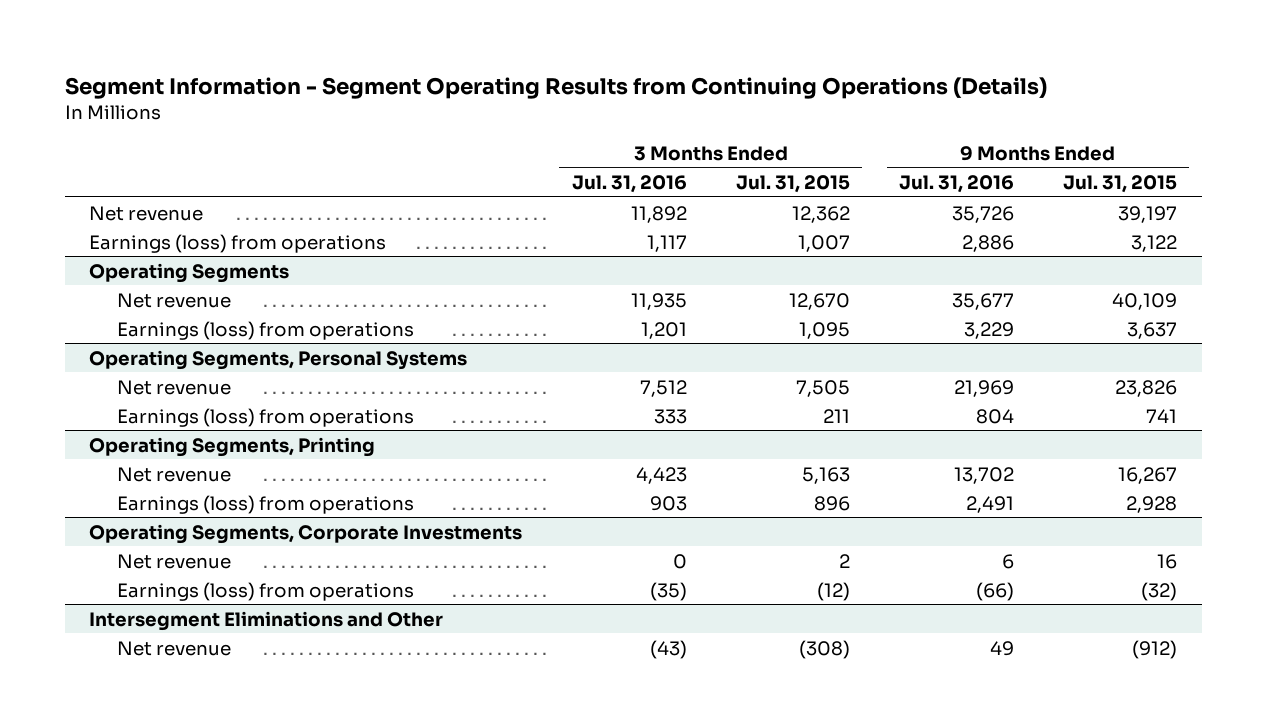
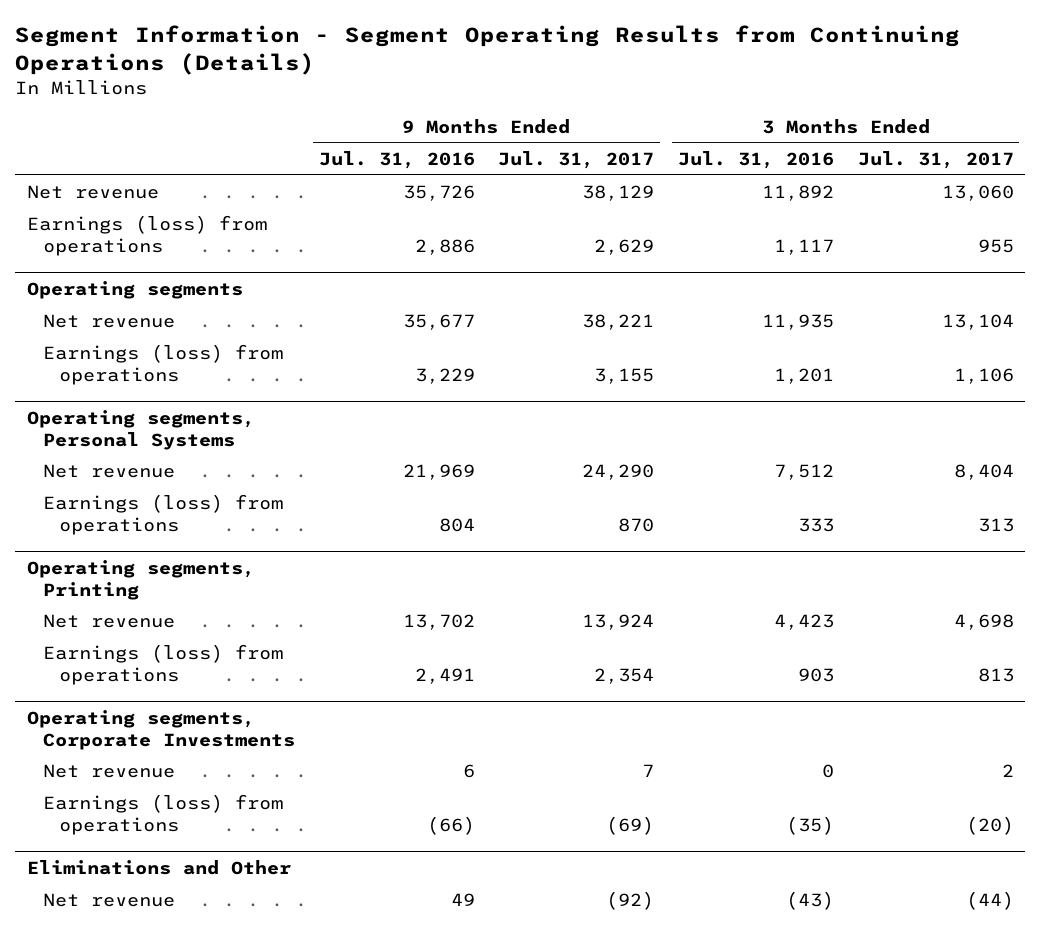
[735,175,850,194] Jul. 31, 2015 -> none
[1063,175,1178,194] Jul. 31, 2015 -> none
none -> [498,150,655,169] Jul. 31, 2017
none -> [857,150,1014,169] Jul. 31, 2017
[89,262,290,283] Operating Segments -> [26,280,243,299] Operating segments
[89,349,468,370] Operating Segments, Personal Systems -> [26,409,255,450] Operating segments, Personal Systems
[89,436,376,457] Operating Segments, Printing -> [26,559,255,600] Operating segments, Printing
[89,523,523,544] Operating Segments, Corporate Investments -> [26,709,295,750] Operating segments, Corporate Investments
[89,610,444,631] Intersegment Eliminations and Other -> [26,859,291,875] Eliminations and Other

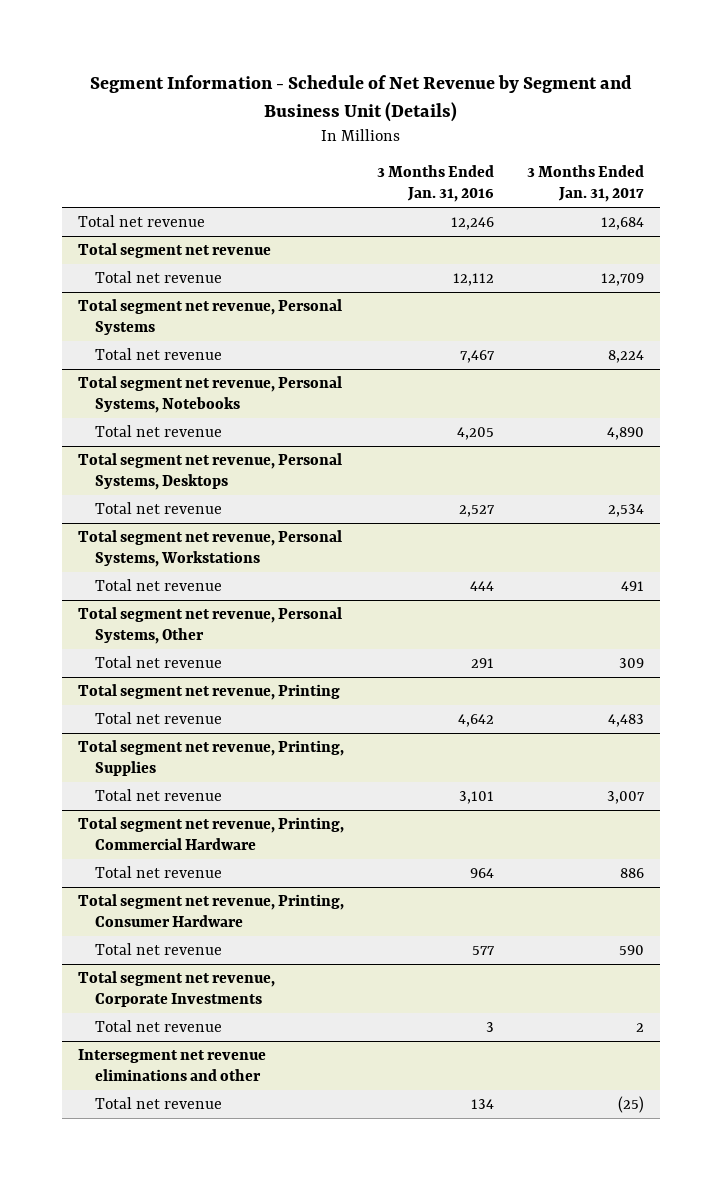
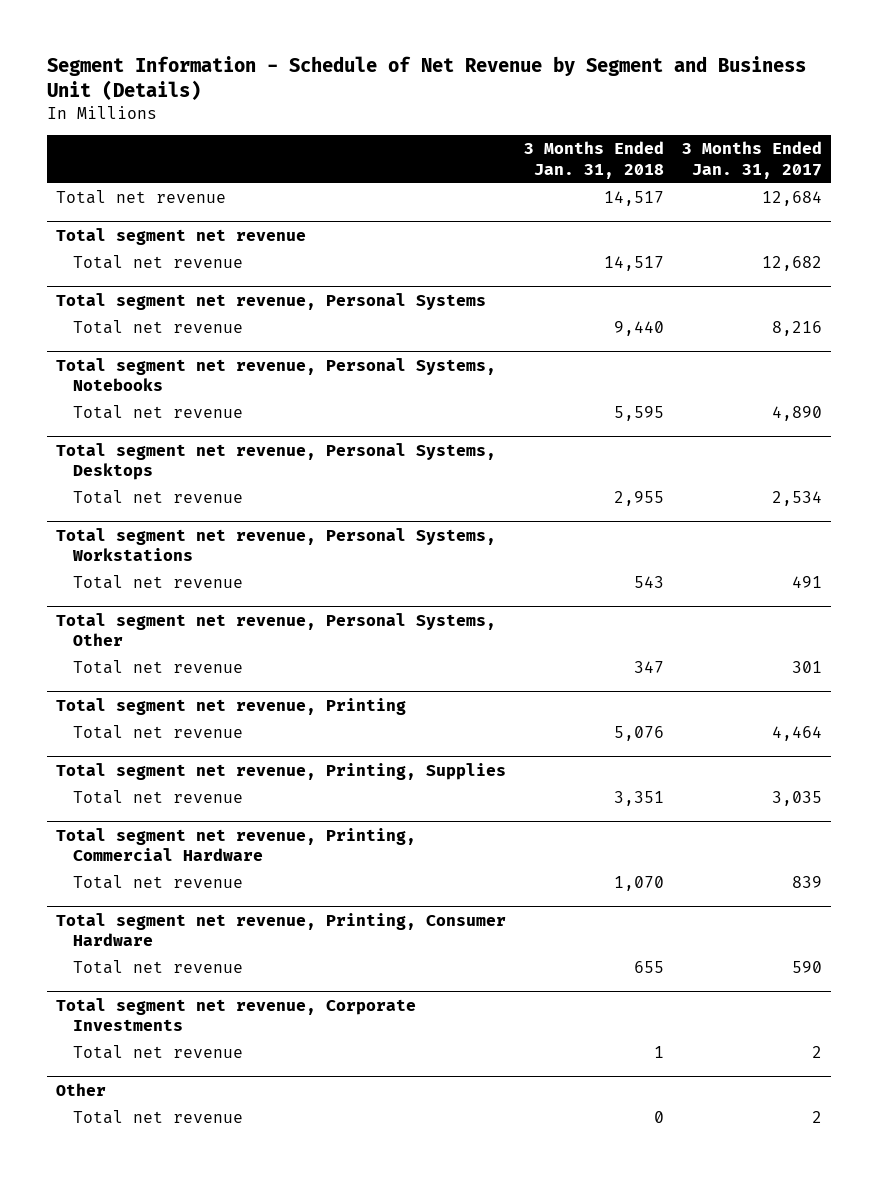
[376,165,494,203] 3 Months Ended Jan. 31, 2016 -> none
none -> [523,141,664,179] 3 Months Ended Jan. 31, 2018
[600,273,644,287] 12,709 -> [761,256,822,272] 12,682
[607,350,644,364] 8,224 -> [771,321,822,337] 8,216
[618,658,644,669] 309 -> [791,661,822,674] 301
[607,714,644,728] 4,483 -> [771,726,822,742] 4,464
[606,791,645,805] 3,007 -> [771,791,822,807] 3,035
[619,868,644,879] 886 -> [791,876,822,889] 839
[78,1049,267,1081] Intersegment net revenue eliminations and other -> none
none -> [55,1082,106,1096] Other
[617,1096,644,1114] (25) -> [811,1111,822,1124] 2

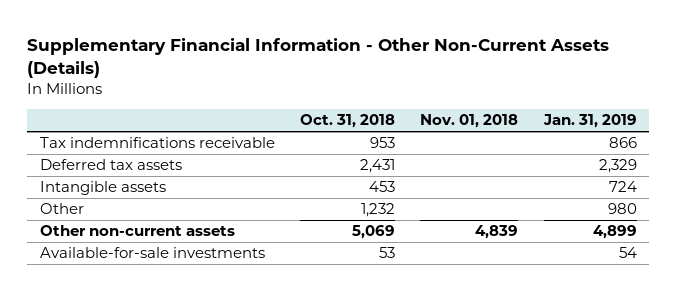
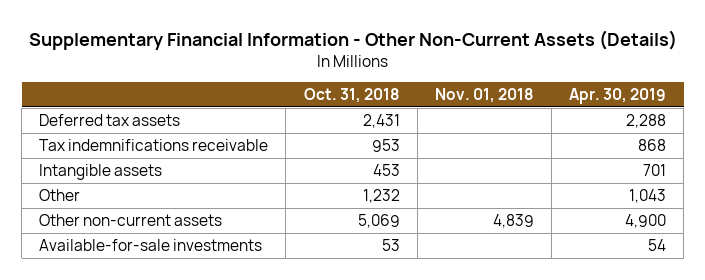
[542,114,637,129] Jan. 31, 2019 -> none
none -> [569,88,667,105] Apr. 30, 2019
[39,137,275,149] Tax indemnifications receivable -> [39,138,269,151] Tax indemnifications receivable

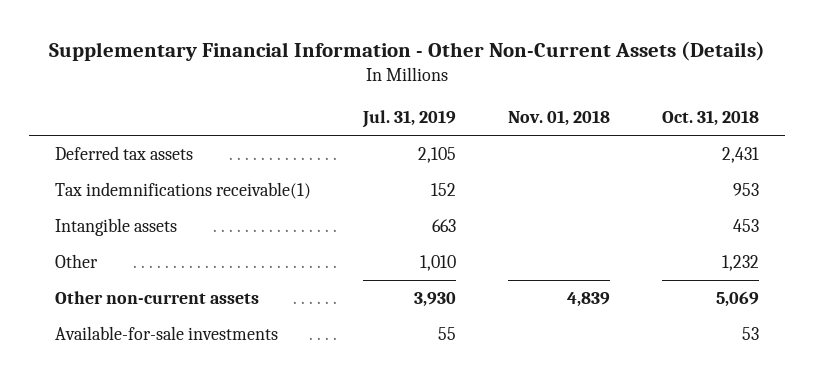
[569,88,667,105] Apr. 30, 2019 -> none
none -> [362,110,457,129] Jul. 31, 2019
[39,138,269,151] Tax indemnifications receivable -> [55,182,312,200] Tax indemnifications receivable(1)

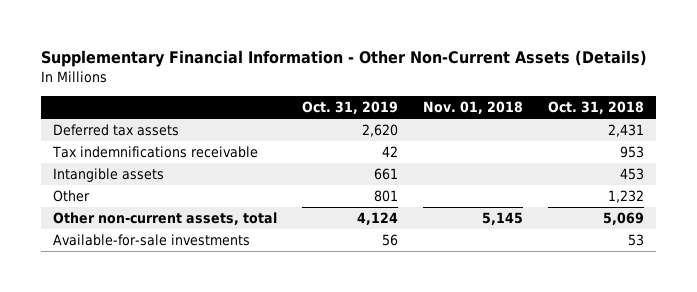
[362,110,457,129] Jul. 31, 2019 -> none
none -> [302,101,399,115] Oct. 31, 2019
[55,182,312,200] Tax indemnifications receivable(1) -> [52,146,259,159] Tax indemnifications receivable
[55,291,260,305] Other non-current assets -> [53,212,278,226] Other non-current assets, total
[567,292,611,308] 4,839 -> [481,212,523,226] 5,145

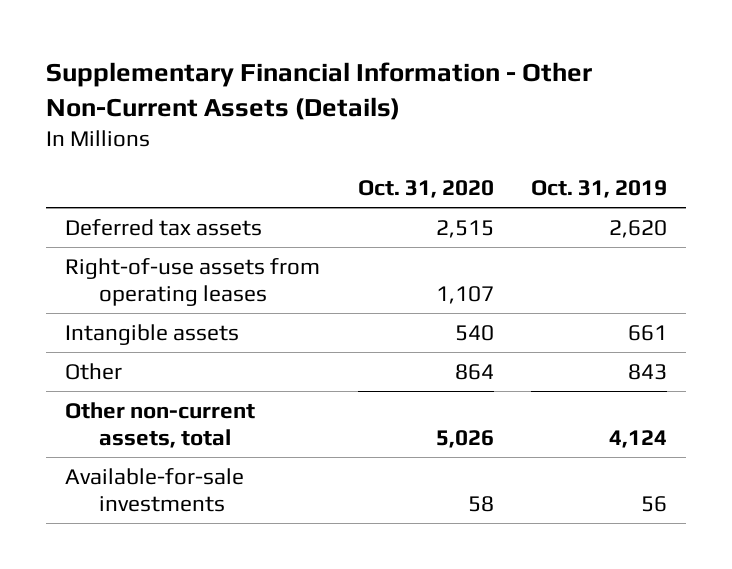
[422,101,523,115] Nov. 01, 2018 -> none
[547,101,644,115] Oct. 31, 2018 -> none
none -> [357,180,494,199] Oct. 31, 2020
[52,146,259,159] Tax indemnifications receivable -> none
none -> [64,257,320,306] Right-of-use assets from operating leases
[374,190,399,203] 801 -> [628,363,668,380] 843

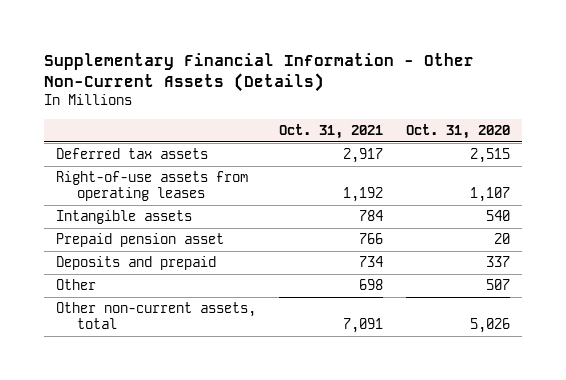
[531,180,668,199] Oct. 31, 2019 -> none
none -> [279,123,384,139] Oct. 31, 2021
none -> [56,233,225,248] Prepaid pension asset
none -> [56,256,217,271] Deposits and prepaid
[454,363,494,380] 864 -> [486,279,511,291] 507
[64,467,244,512] Available-for-sale investments -> none

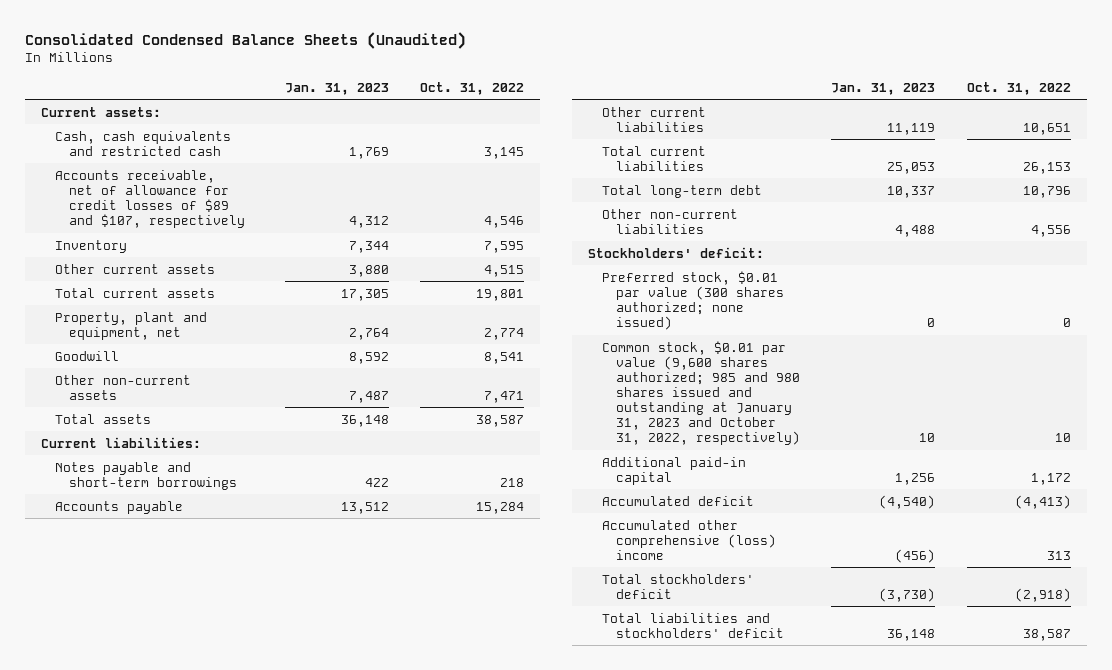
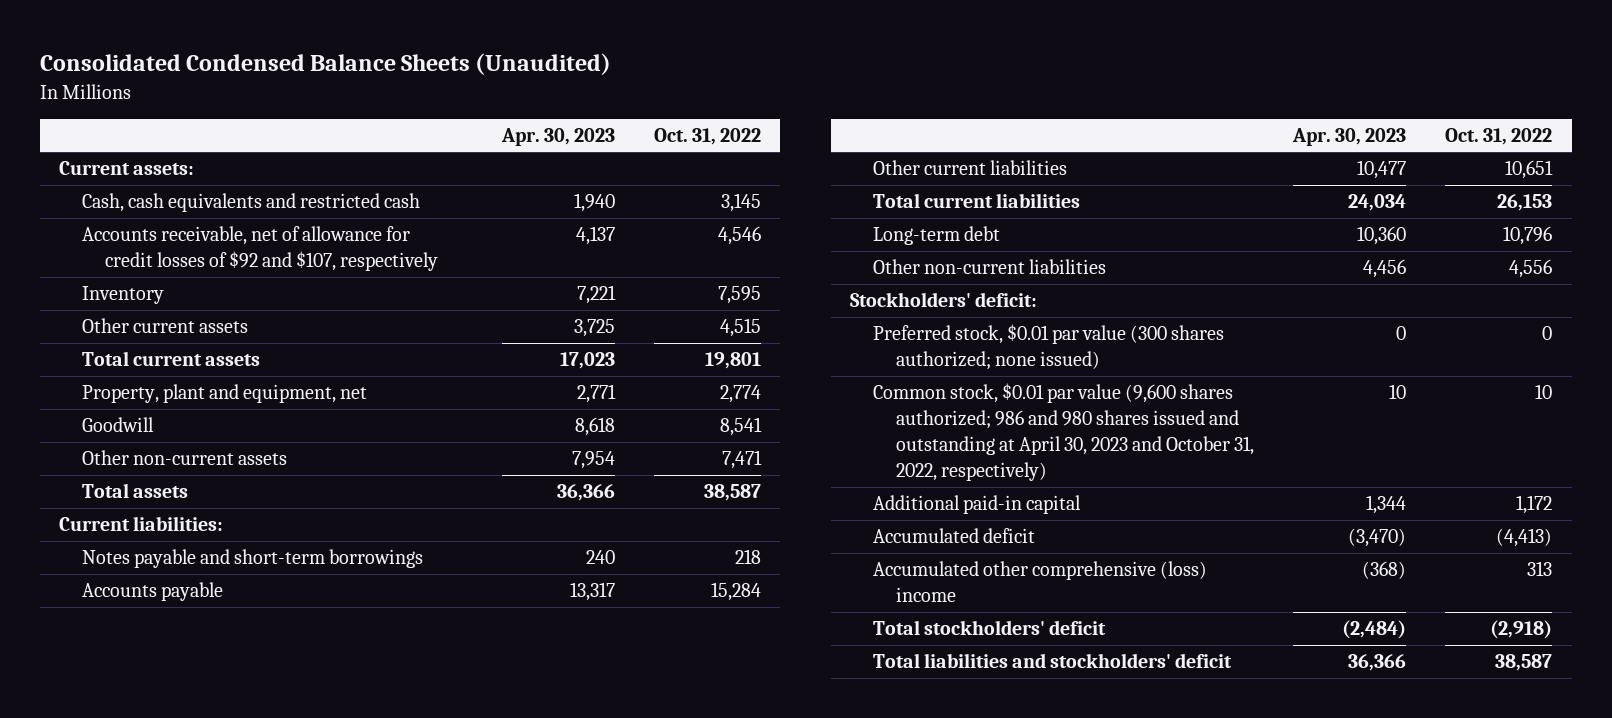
[284,82,389,95] Jan. 31, 2023 -> none
none -> [501,128,616,147] Apr. 30, 2023
[54,169,245,228] Accounts receivable, net of allowance for credit losses of $89 and $107, respectively -> [82,226,439,272] Accounts receivable, net of allowance for credit losses of $92 and $107, respectively
[601,184,762,198] Total long-term debt -> [873,226,1001,246] Long-term debt
[601,340,800,445] Common stock, $0.01 par value (9,600 shares authorized; 985 and 980 shares issued and outstanding at January 31, 2023 and October 31, 2022, respectively) -> [873,383,1255,482] Common stock, $0.01 par value (9,600 shares authorized; 986 and 980 shares issued and outstanding at April 30, 2023 and October 31, 2022, respectively)

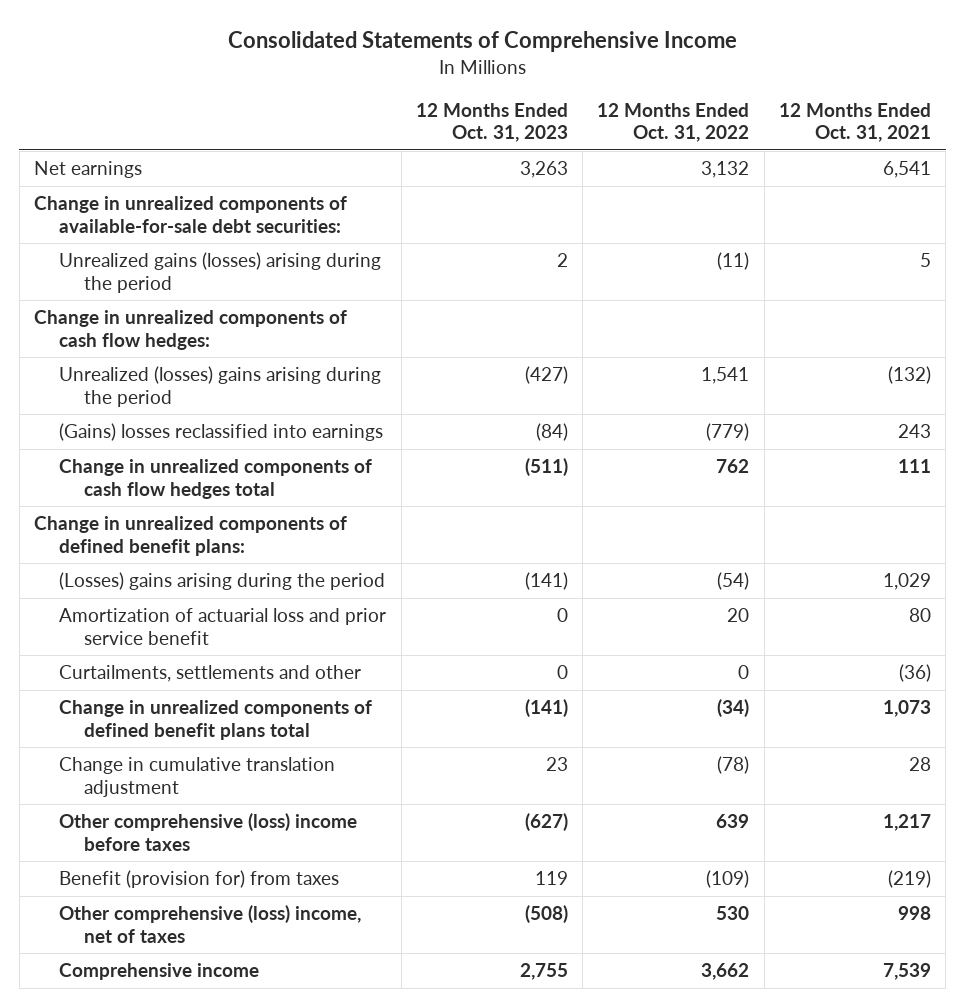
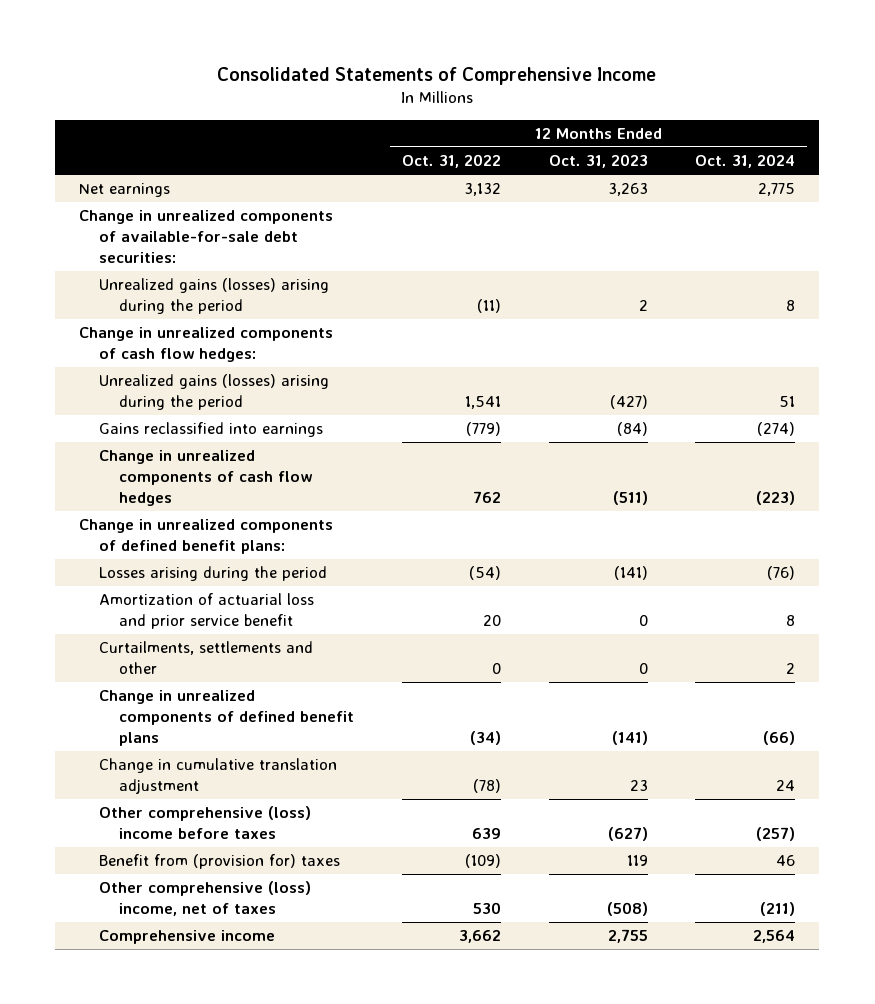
[779,102,932,143] 12 Months Ended Oct. 31, 2021 -> none
none -> [695,154,796,169] Oct. 31, 2024
[59,366,382,407] Unrealized (losses) gains arising during the period -> [99,374,330,411] Unrealized gains (losses) arising during the period
[59,423,384,442] (Gains) losses reclassified into earnings -> [99,422,324,438] Gains reclassified into earnings
[59,459,373,499] Change in unrealized components of cash flow hedges total -> [99,450,313,507] Change in unrealized components of cash flow hedges
[59,572,386,591] (Losses) gains arising during the period -> [99,566,328,582] Losses arising during the period
[59,700,373,740] Change in unrealized components of defined benefit plans total -> [99,690,355,747] Change in unrealized components of defined benefit plans
[59,870,340,889] Benefit (provision for) from taxes -> [99,854,341,870] Benefit from (provision for) taxes

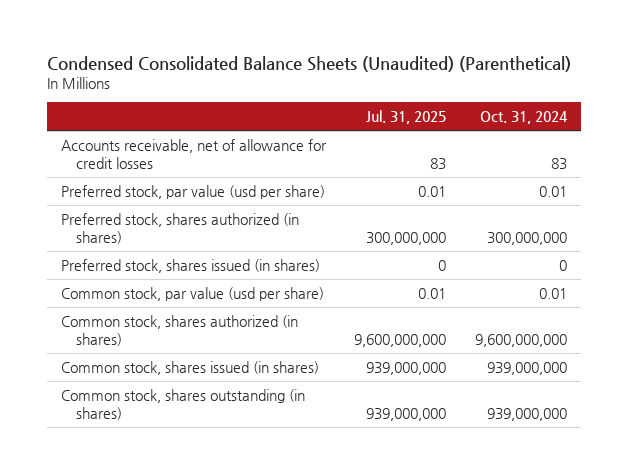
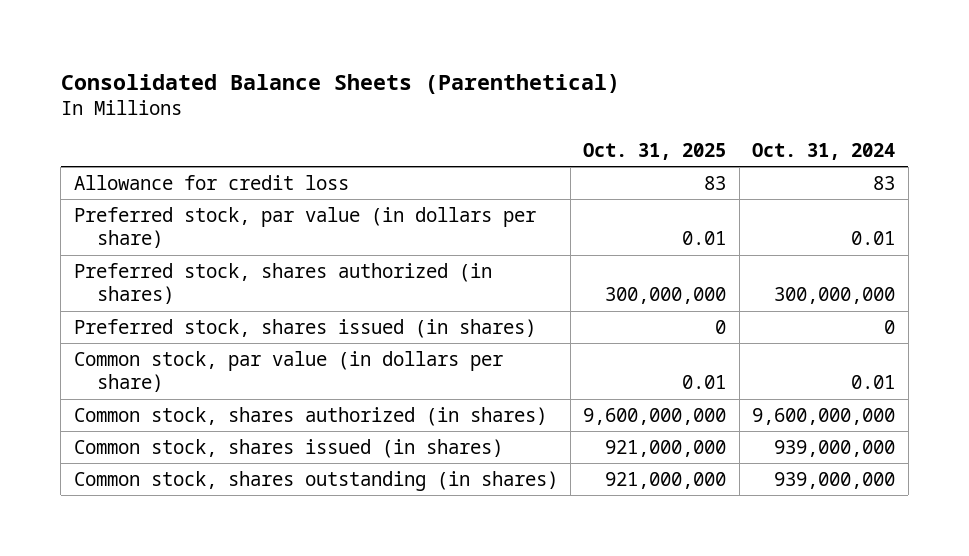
[46,55,571,72] Condensed Consolidated Balance Sheets (Unaudited) (Parenthetical) -> [60,74,620,95] Consolidated Balance Sheets (Parenthetical)
[366,110,447,125] Jul. 31, 2025 -> none
none -> [583,143,727,161] Oct. 31, 2025
[60,139,327,169] Accounts receivable, net of allowance for credit losses -> [73,174,349,190] Allowance for credit loss
[60,185,325,200] Preferred stock, par value (usd per share) -> [73,206,536,249] Preferred stock, par value (in dollars per share)
[60,287,324,302] Common stock, par value (usd per share) -> [73,350,503,393] Common stock, par value (in dollars per share)

